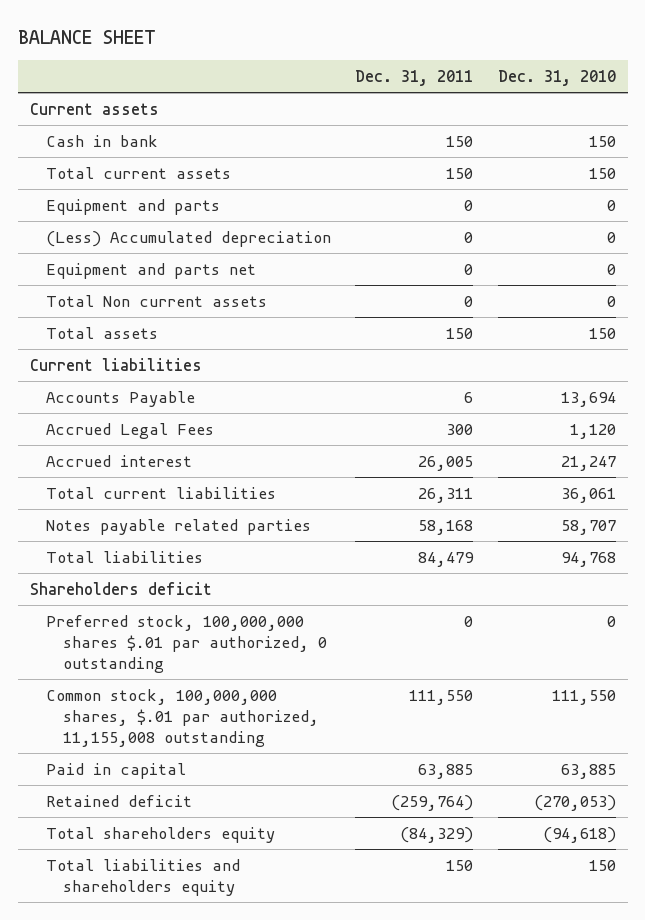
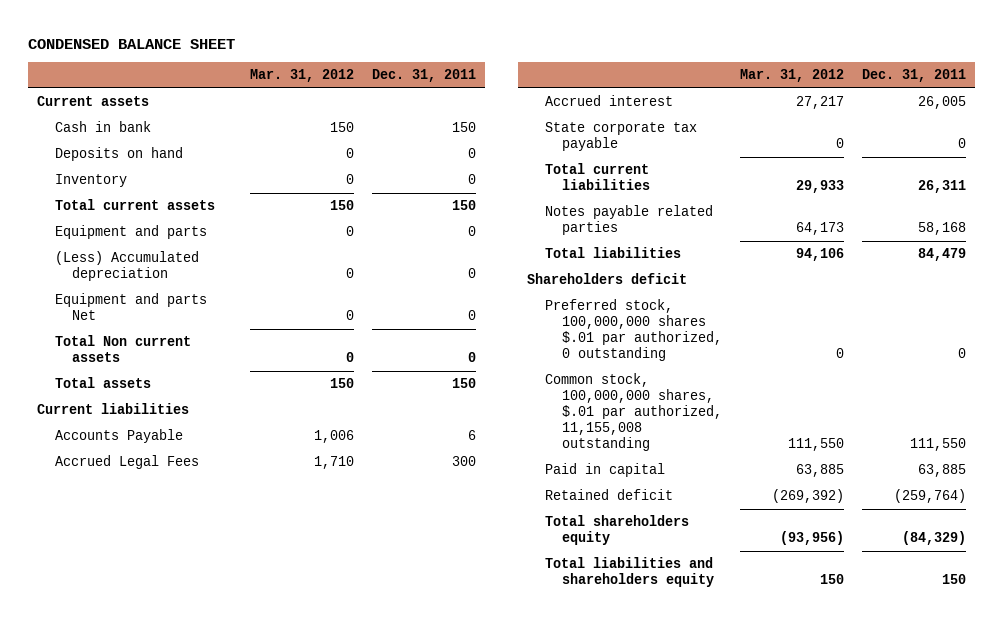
[17,29,156,44] BALANCE SHEET -> [28,38,236,49] CONDENSED BALANCE SHEET
[497,69,616,86] Dec. 31, 2010 -> none
none -> [250,69,355,83] Mar. 31, 2012
none -> [54,147,183,162] Deposits on hand
none -> [54,174,127,188] Inventory
[46,262,257,279] Equipment and parts net -> [54,293,207,321] Equipment and parts Net
none -> [544,122,697,152] State corporate tax payable

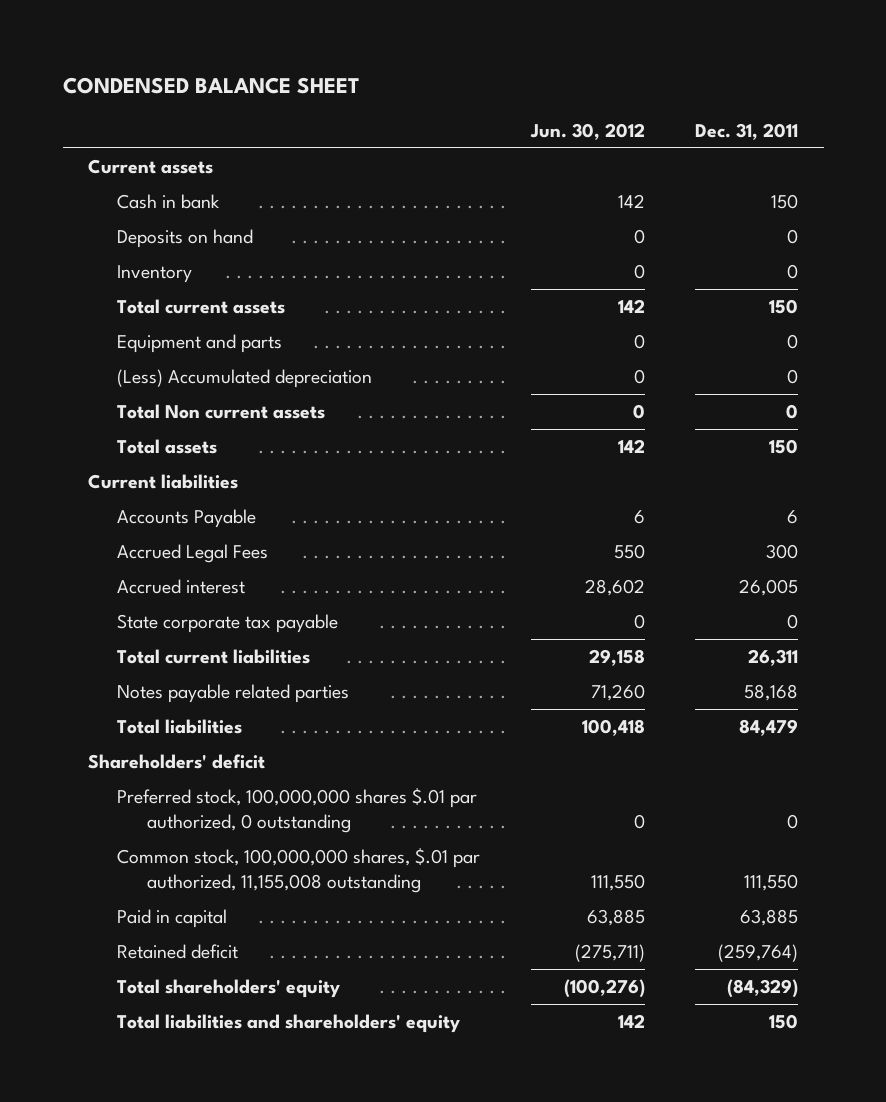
[250,69,355,83] Mar. 31, 2012 -> none
none -> [529,122,645,140] Jun. 30, 2012
[54,293,207,321] Equipment and parts Net -> none
[527,273,688,285] Shareholders deficit -> [87,754,265,770] Shareholders' deficit
[544,515,689,546] Total shareholders equity -> [117,979,341,999] Total shareholders' equity
[544,557,715,588] Total liabilities and shareholders equity -> [117,1014,461,1034] Total liabilities and shareholders' equity

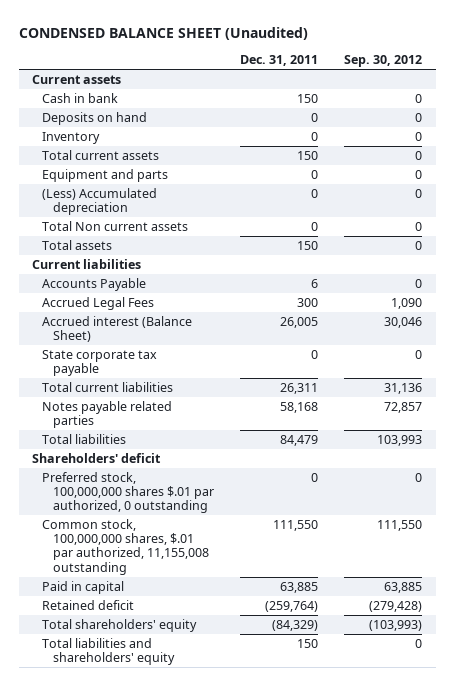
[62,77,359,95] CONDENSED BALANCE SHEET -> [18,26,308,40] CONDENSED BALANCE SHEET (Unaudited)
[529,122,645,140] Jun. 30, 2012 -> none
none -> [344,55,423,68] Sep. 30, 2012
[117,579,246,595] Accrued interest -> [42,315,193,343] Accrued interest (Balance Sheet)

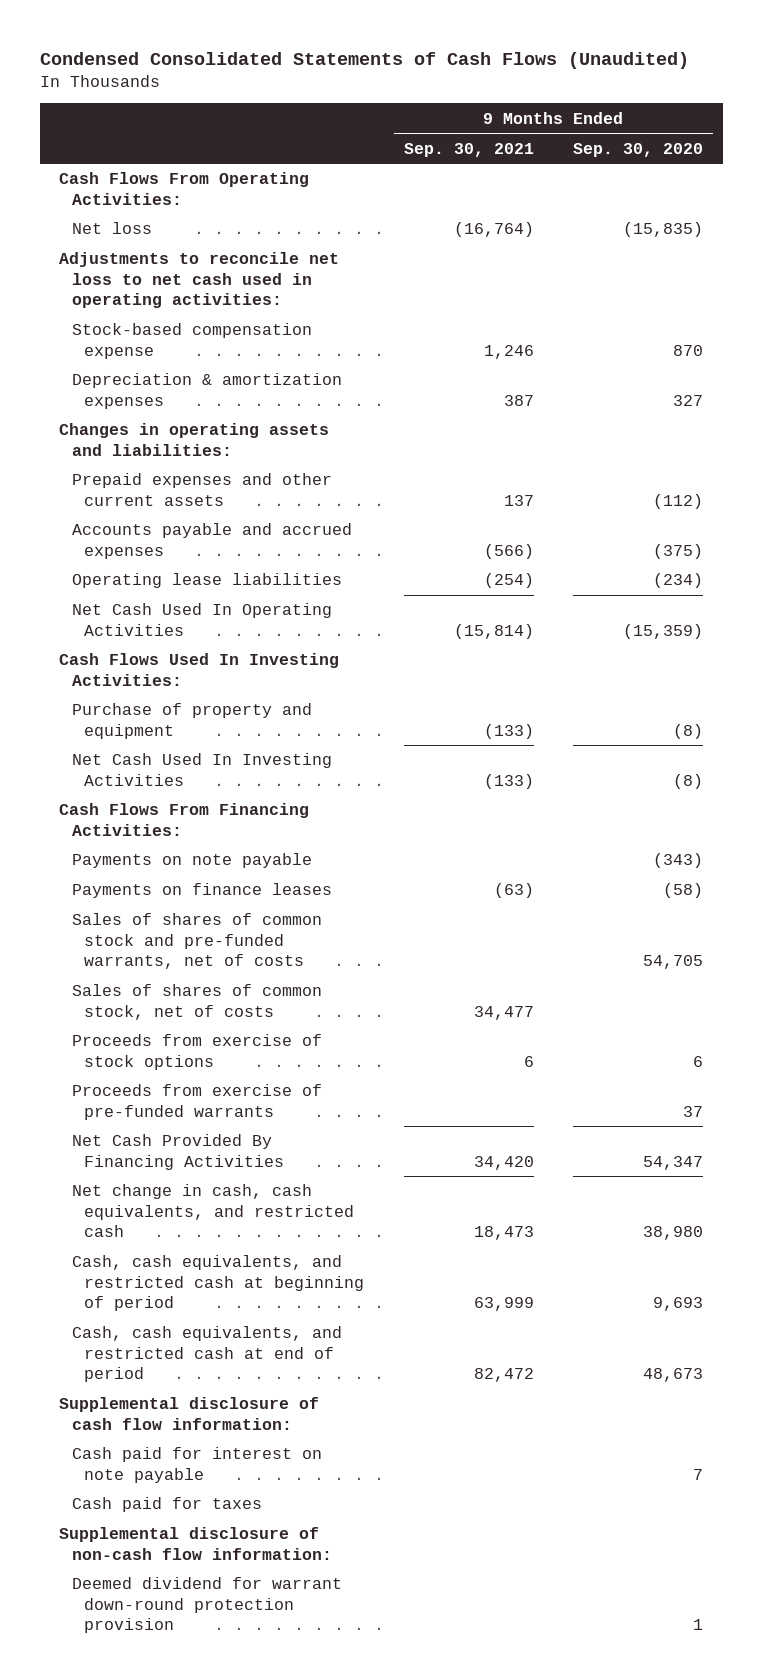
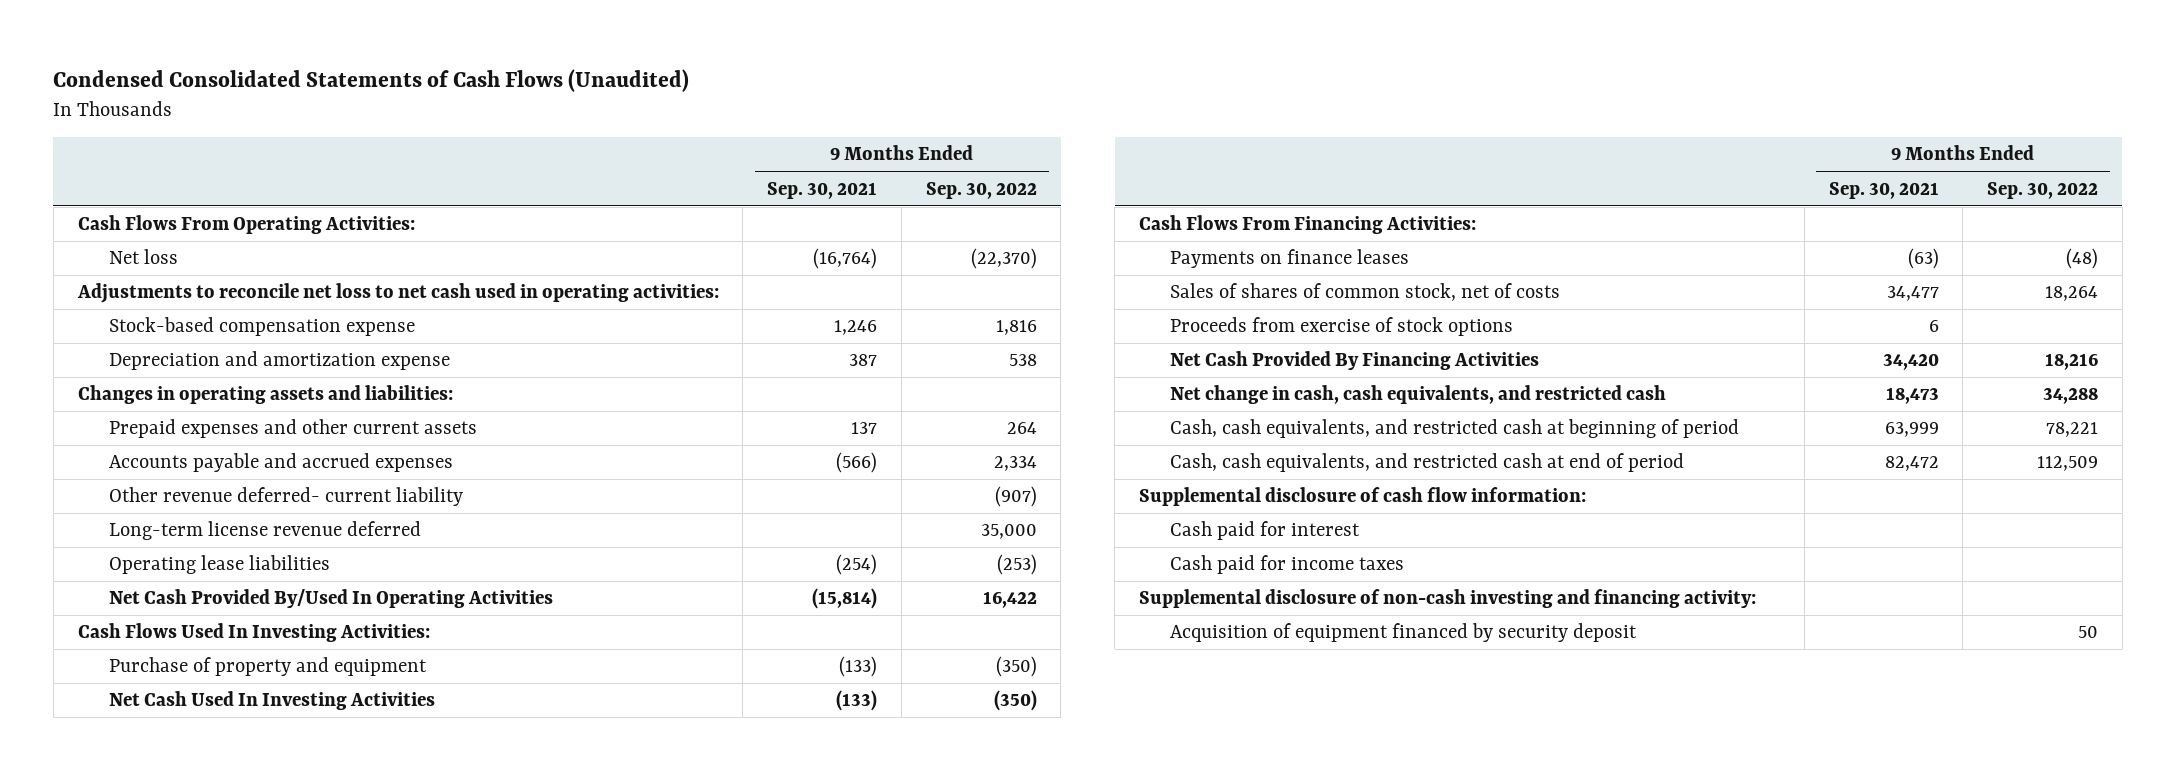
[572,142,703,157] Sep. 30, 2020 -> none
none -> [925,181,1037,199] Sep. 30, 2022
[71,373,342,409] Depreciation & amortization expenses -> [108,351,450,371] Depreciation and amortization expense
none -> [108,487,463,507] Other revenue deferred- current liability
none -> [108,521,421,541] Long-term license revenue deferred
[71,603,332,636] Net Cash Used In Operating Activities -> [108,589,553,609] Net Cash Provided By/Used In Operating Activities
[71,853,312,869] Payments on note payable -> none
[71,913,322,969] Sales of shares of common stock and pre-funded warrants, net of costs -> none
[71,1084,322,1120] Proceeds from exercise of pre-funded warrants -> none
[59,1527,332,1560] Supplemental disclosure of non-cash flow information: -> none
[71,1577,342,1633] Deemed dividend for warrant down-round protection provision -> none
[71,1447,322,1483] Cash paid for interest on note payable -> [1170,521,1361,541] Cash paid for interest
[71,1497,262,1513] Cash paid for taxes -> [1170,555,1405,575] Cash paid for income taxes
none -> [1138,589,1756,609] Supplemental disclosure of non-cash investing and financing activity:
none -> [1170,623,1638,643] Acquisition of equipment financed by security deposit

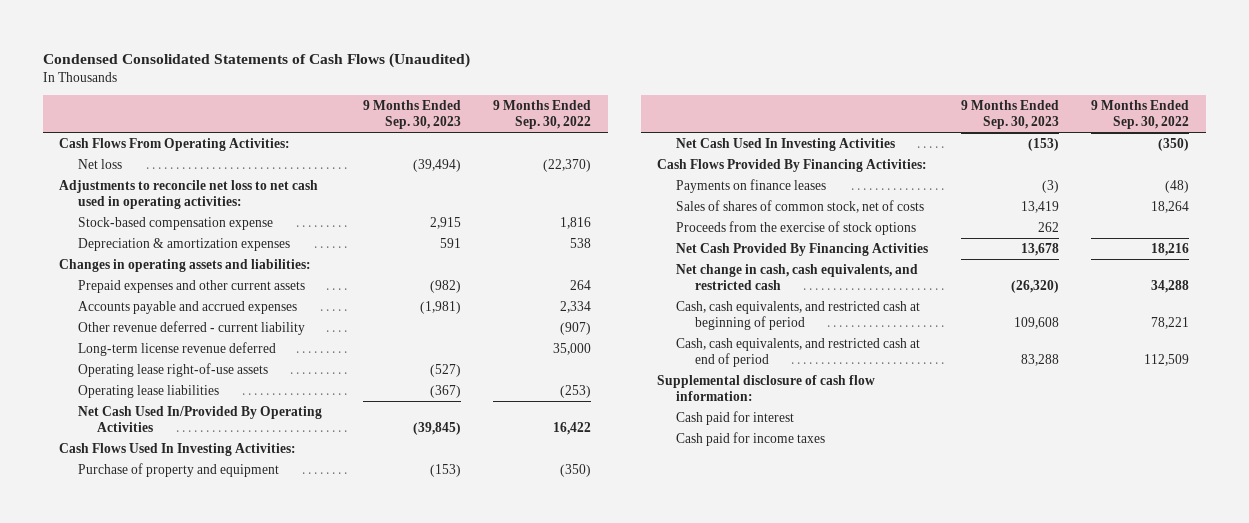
[767,181,878,199] Sep. 30, 2021 -> none
none -> [362,100,461,129] 9 Months Ended Sep. 30, 2023
[108,351,450,371] Depreciation and amortization expense -> [78,238,291,252] Depreciation & amortization expenses
[108,487,463,507] Other revenue deferred- current liability -> [78,321,306,336] Other revenue deferred - current liability
none -> [78,363,269,378] Operating lease right-of-use assets
[108,589,553,609] Net Cash Provided By/Used In Operating Activities -> [78,406,323,432] Net Cash Used In/Provided By Operating Activities
[1138,215,1476,235] Cash Flows From Financing Activities: -> [657,159,928,173] Cash Flows Provided By Financing Activities:
[1170,317,1514,337] Proceeds from exercise of stock options -> [676,221,917,236] Proceeds from the exercise of stock options
[1138,589,1756,609] Supplemental disclosure of non-cash investing and financing activity: -> none
[1170,623,1638,643] Acquisition of equipment financed by security deposit -> none

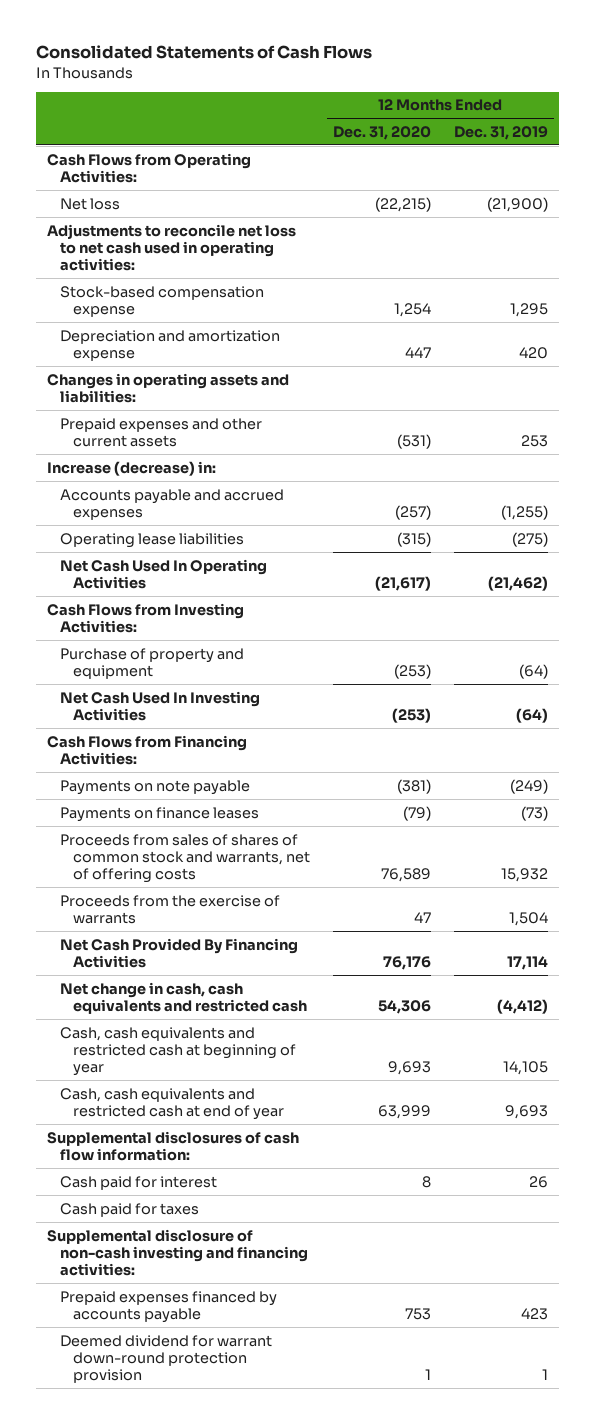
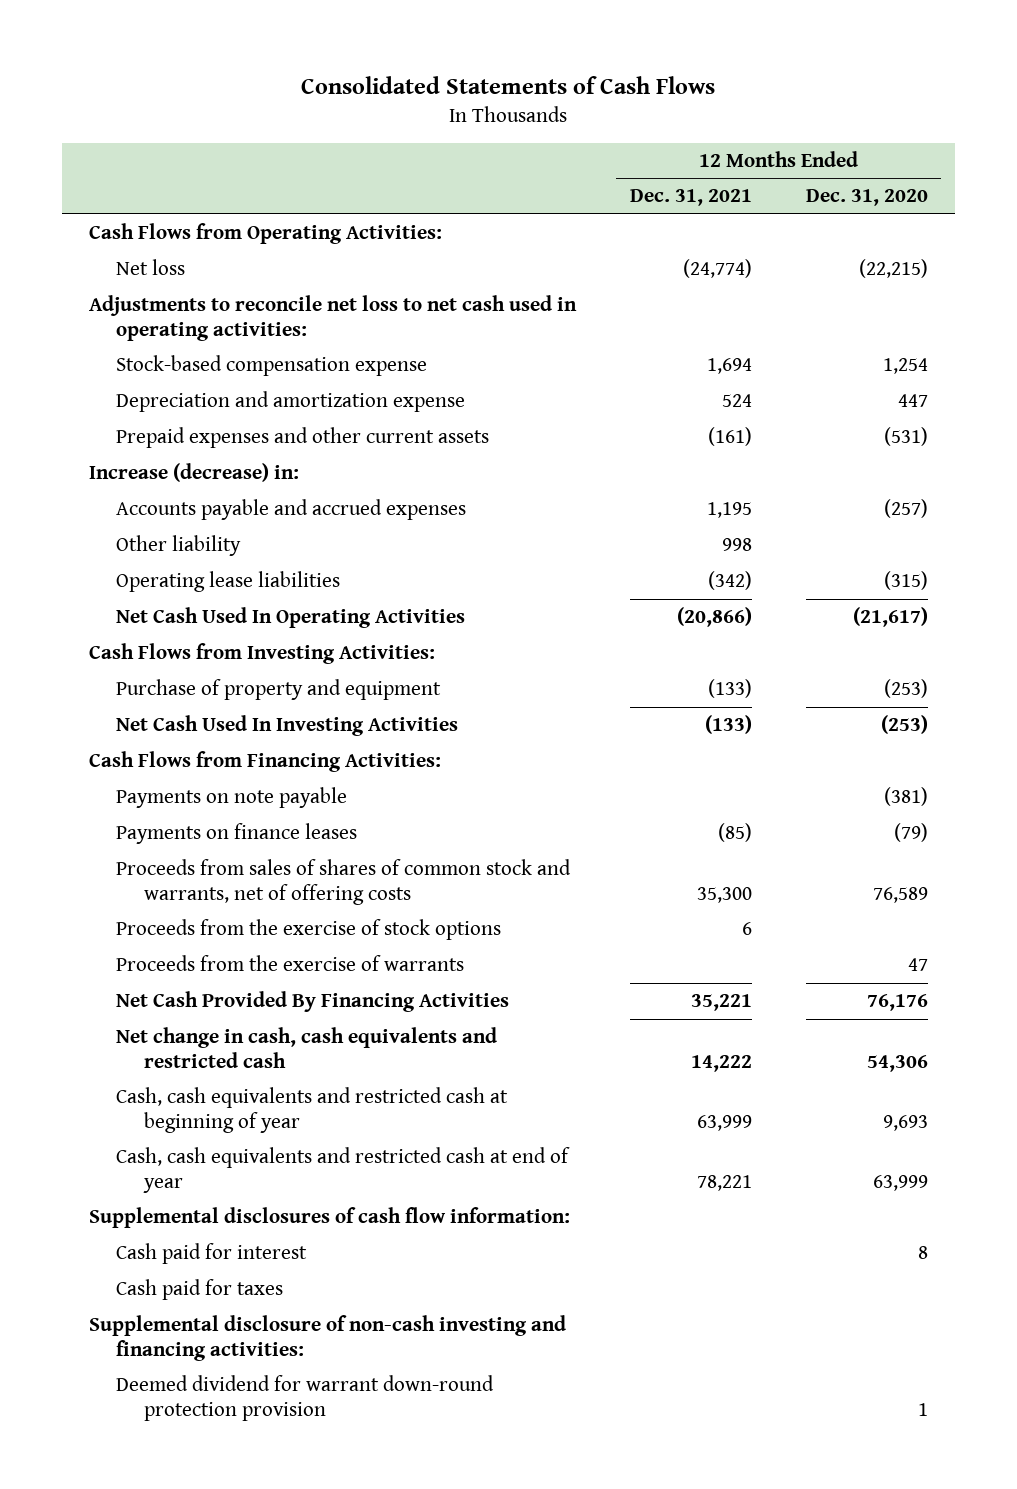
[453,125,548,140] Dec. 31, 2019 -> none
none -> [629,189,752,207] Dec. 31, 2021
[47,372,290,403] Changes in operating assets and liabilities: -> none
none -> [116,535,242,557] Other liability
none -> [116,919,502,941] Proceeds from the exercise of stock options
[59,1290,277,1323] Prepaid expenses financed by accounts payable -> none

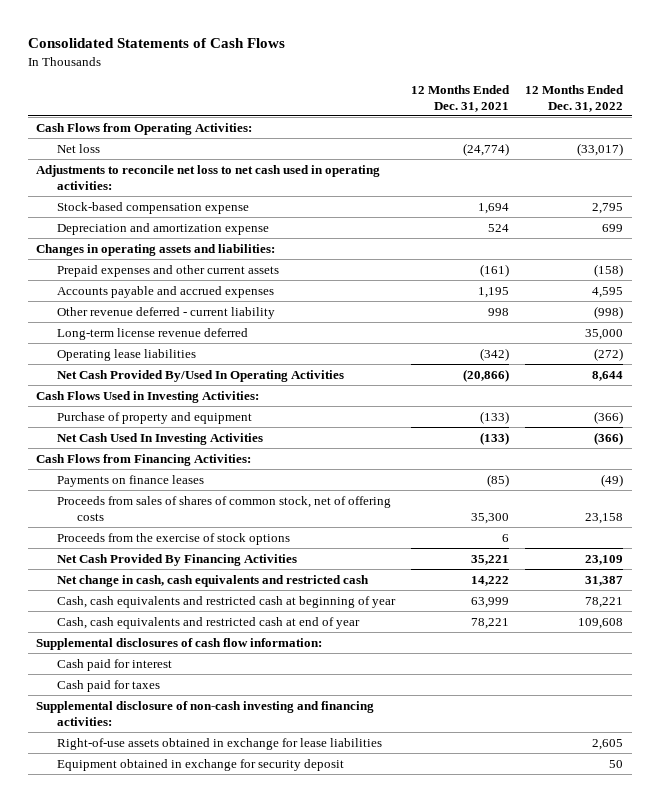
[805,189,928,207] Dec. 31, 2020 -> none
none -> [525,84,625,112] 12 Months Ended Dec. 31, 2022
none -> [35,243,275,256] Changes in operating assets and liabilities:
[88,463,299,483] Increase (decrease) in: -> none
[116,535,242,557] Other liability -> [56,306,275,319] Other revenue deferred - current liability
none -> [56,327,248,340] Long-term license revenue deferred
[116,607,466,629] Net Cash Used In Operating Activities -> [56,369,344,382] Net Cash Provided By/Used In Operating Activities
[88,643,435,665] Cash Flows from Investing Activities: -> [35,390,259,403] Cash Flows Used in Investing Activities:
[116,787,348,809] Payments on note payable -> none
[116,859,572,905] Proceeds from sales of shares of common stock and warrants, net of offering costs -> [56,495,391,521] Proceeds from sales of shares of common stock, net of offering costs
[116,955,465,972] Proceeds from the exercise of warrants -> none
[116,1375,495,1421] Deemed dividend for warrant down-round protection provision -> none
none -> [56,737,382,750] Right-of-use assets obtained in exchange for lease liabilities
none -> [56,758,344,771] Equipment obtained in exchange for security deposit

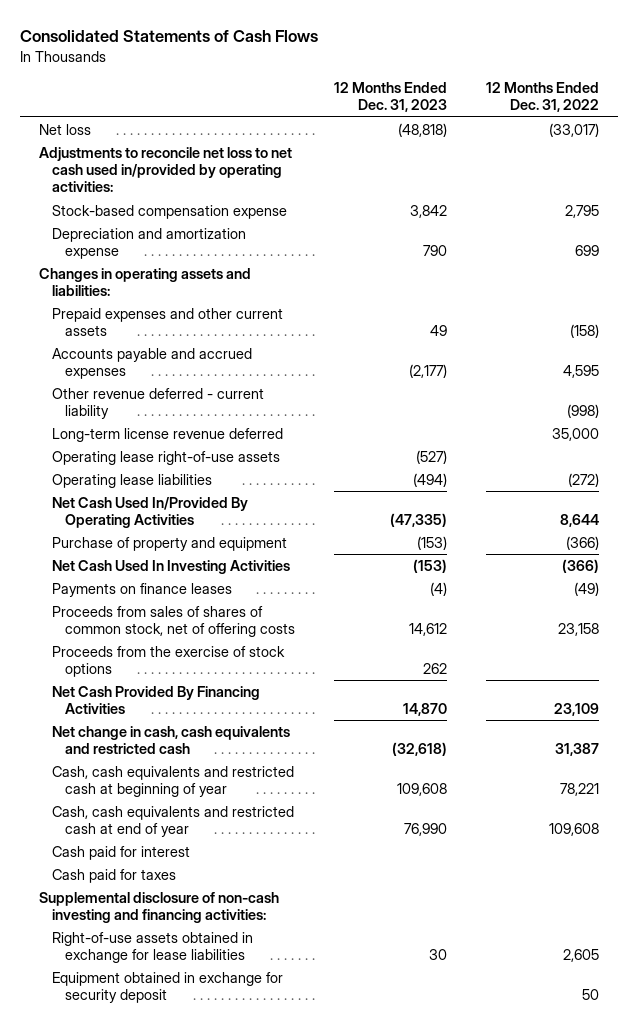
[410,84,510,112] 12 Months Ended Dec. 31, 2021 -> none
none -> [334,82,448,113] 12 Months Ended Dec. 31, 2023
[35,122,252,135] Cash Flows from Operating Activities: -> none
[35,164,380,190] Adjustments to reconcile net loss to net cash used in operating activities: -> [39,146,293,193] Adjustments to reconcile net loss to net cash used in/provided by operating activities:
none -> [52,450,281,465] Operating lease right-of-use assets
[35,390,259,403] Cash Flows Used in Investing Activities: -> none
[56,369,344,382] Net Cash Provided By/Used In Operating Activities -> [52,496,249,529] Net Cash Used In/Provided By Operating Activities
[35,453,251,466] Cash Flows from Financing Activities: -> none
[35,637,322,650] Supplemental disclosures of cash flow information: -> none

